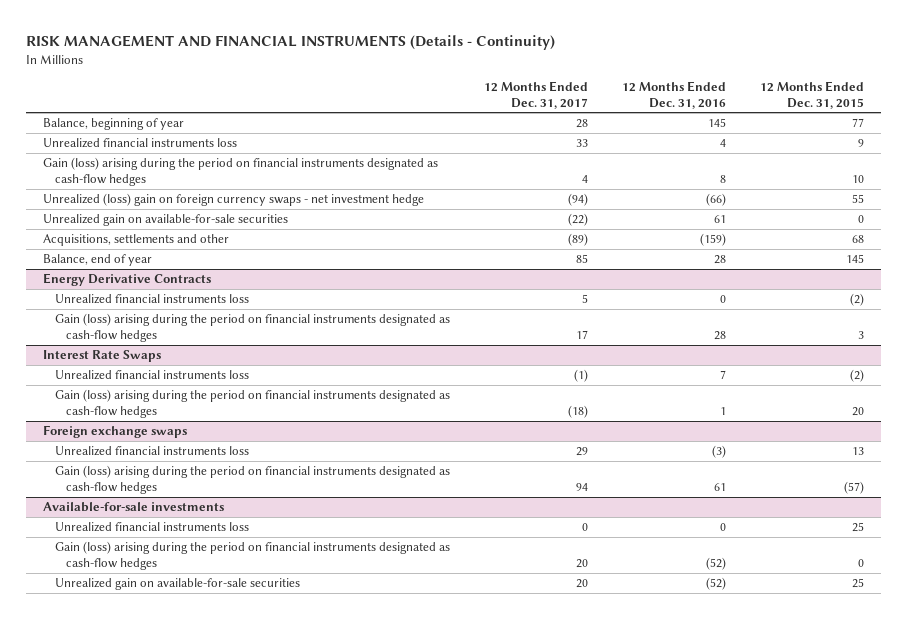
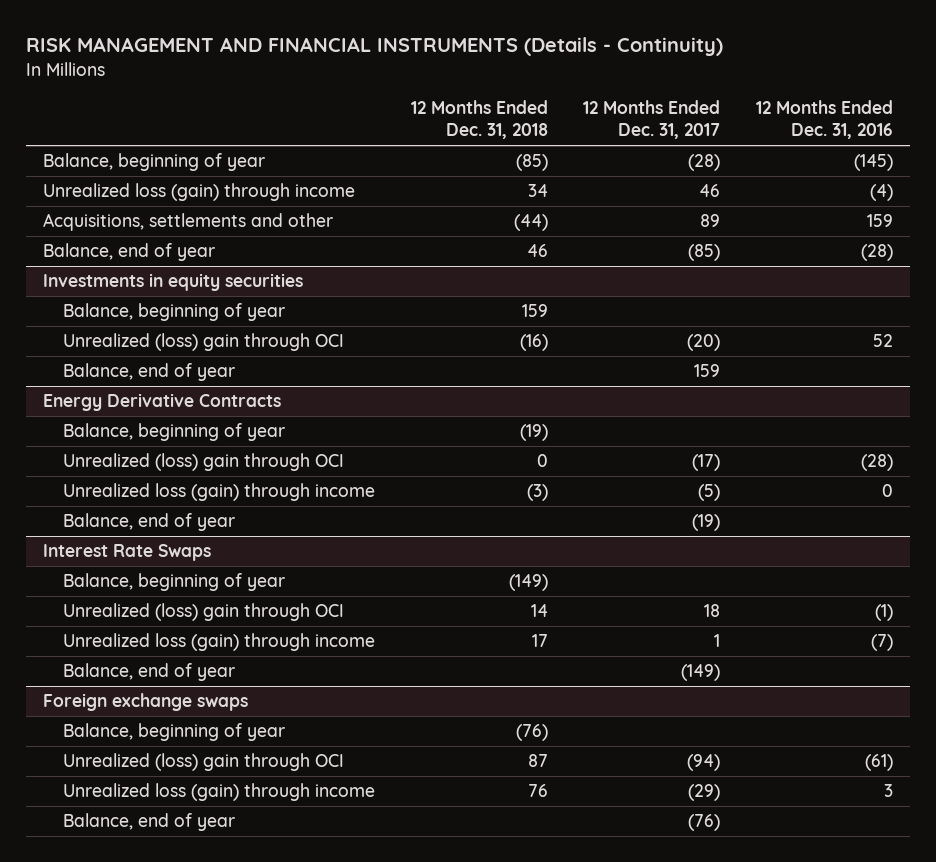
[760,80,865,109] 12 Months Ended Dec. 31, 2015 -> none
none -> [410,100,548,140] 12 Months Ended Dec. 31, 2018
[43,157,439,186] Gain (loss) arising during the period on financial instruments designated as cash-flow hedges -> none
[43,193,425,207] Unrealized (loss) gain on foreign currency swaps - net investment hedge -> none
[43,214,289,227] Unrealized gain on available-for-sale securities -> none
[575,119,588,129] 28 -> [688,154,721,172] (28)
[707,118,726,128] 145 -> [853,154,893,172] (145)
[43,138,238,149] Unrealized financial instruments loss -> [43,183,356,202] Unrealized loss (gain) through income
[575,139,588,148] 33 -> [699,184,721,198] 46
[719,139,726,148] 4 -> [869,184,893,202] (4)
[567,233,588,247] (89) -> [700,214,721,228] 89
[699,233,726,247] (159) -> [866,214,893,228] 159
[575,254,588,264] 85 -> [688,244,721,262] (85)
[713,255,726,265] 28 -> [860,244,893,262] (28)
none -> [43,273,304,292] Investments in equity securities
none -> [63,303,286,322] Balance, beginning of year
none -> [63,333,345,352] Unrealized (loss) gain through OCI
none -> [63,363,236,382] Balance, end of year
[54,313,450,342] Gain (loss) arising during the period on financial instruments designated as cash-flow hedges -> none
none -> [63,423,286,442] Balance, beginning of year
none -> [63,453,345,472] Unrealized (loss) gain through OCI
[54,294,249,305] Unrealized financial instruments loss -> [63,483,376,502] Unrealized loss (gain) through income
[581,294,588,304] 5 -> [698,484,721,502] (5)
none -> [63,513,236,532] Balance, end of year
[54,389,450,418] Gain (loss) arising during the period on financial instruments designated as cash-flow hedges -> none
none -> [63,573,286,592] Balance, beginning of year
none -> [63,603,345,622] Unrealized (loss) gain through OCI
[54,370,249,381] Unrealized financial instruments loss -> [63,633,376,652] Unrealized loss (gain) through income
[573,369,588,383] (1) -> [714,634,721,648] 1
[719,370,726,380] 7 -> [870,634,893,652] (7)
none -> [63,663,236,682] Balance, end of year
[54,465,450,494] Gain (loss) arising during the period on financial instruments designated as cash-flow hedges -> none
[43,502,225,513] Available-for-sale investments -> none
[54,522,249,533] Unrealized financial instruments loss -> none
[54,541,450,570] Gain (loss) arising during the period on financial instruments designated as cash-flow hedges -> none
[54,578,300,591] Unrealized gain on available-for-sale securities -> none
none -> [63,723,286,742] Balance, beginning of year
none -> [63,753,345,772] Unrealized (loss) gain through OCI
[54,446,249,457] Unrealized financial instruments loss -> [63,783,376,802] Unrealized loss (gain) through income
[575,447,588,457] 29 -> [688,784,721,802] (29)
[711,445,726,459] (3) -> [883,784,893,798] 3
none -> [63,813,236,832] Balance, end of year

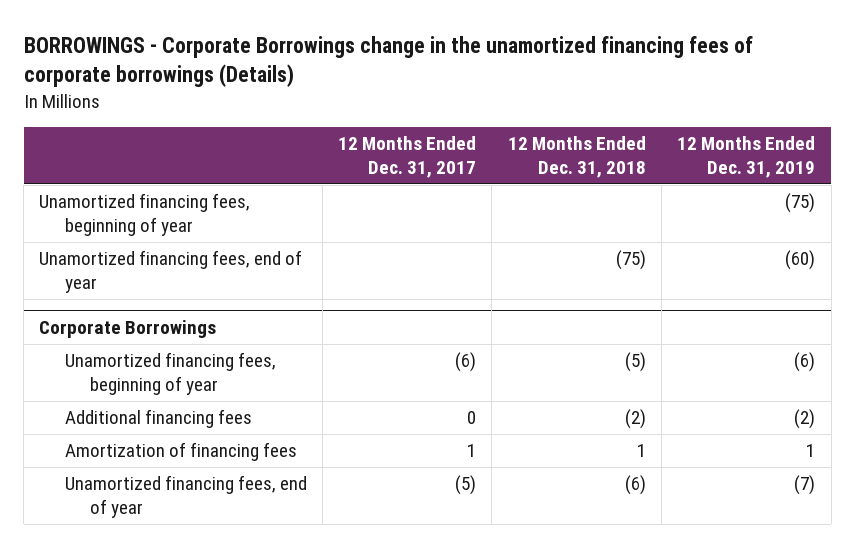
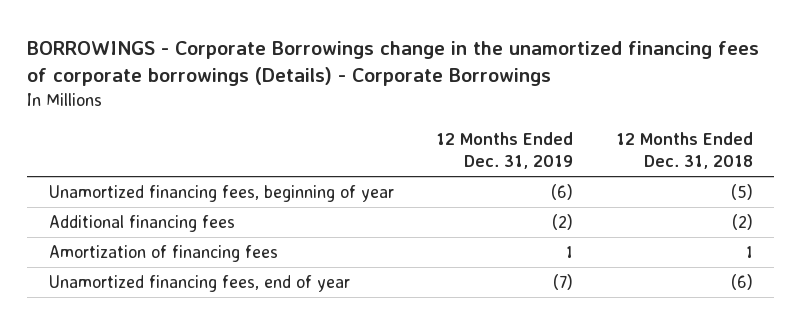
[23,35,753,88] BORROWINGS - Corporate Borrowings change in the unamortized financing fees of corporate borrowings (Details) -> [27,40,760,87] BORROWINGS - Corporate Borrowings change in the unamortized financing fees of corporate borrowings (Details) - Corporate Borrowings
[338,136,477,178] 12 Months Ended Dec. 31, 2017 -> none
[39,193,251,237] Unamortized financing fees, beginning of year -> none
[39,250,303,294] Unamortized financing fees, end of year -> none
[39,320,217,339] Corporate Borrowings -> none

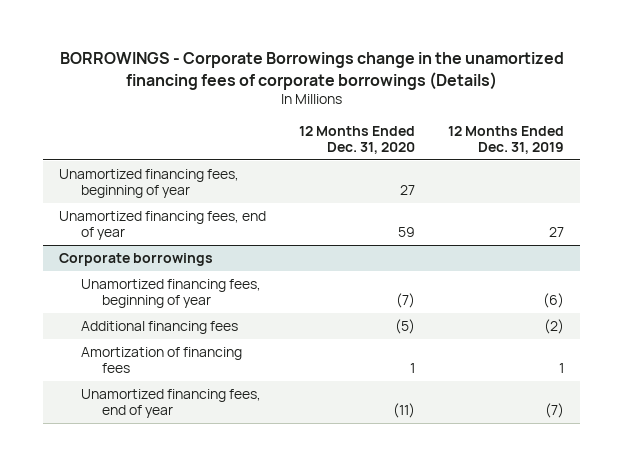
[27,40,760,87] BORROWINGS - Corporate Borrowings change in the unamortized financing fees of corporate borrowings (Details) - Corporate Borrowings -> [59,52,564,90] BORROWINGS - Corporate Borrowings change in the unamortized financing fees of corporate borrowings (Details)
[615,131,753,170] 12 Months Ended Dec. 31, 2018 -> none
none -> [299,125,416,155] 12 Months Ended Dec. 31, 2020
none -> [59,168,240,198] Unamortized financing fees, beginning of year
none -> [59,210,267,240] Unamortized financing fees, end of year
none -> [59,252,214,266] Corporate borrowings

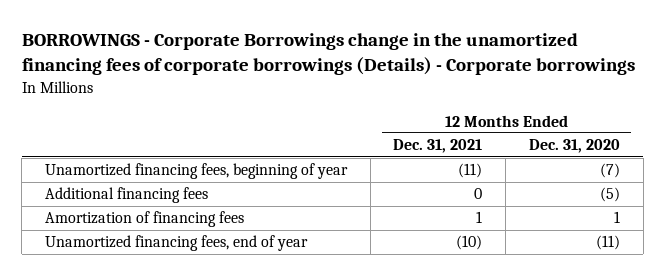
[59,52,564,90] BORROWINGS - Corporate Borrowings change in the unamortized financing fees of corporate borrowings (Details) -> [21,33,635,76] BORROWINGS - Corporate Borrowings change in the unamortized financing fees of corporate borrowings (Details) - Corporate borrowings
[447,125,564,155] 12 Months Ended Dec. 31, 2019 -> none
none -> [393,139,483,154] Dec. 31, 2021
[59,168,240,198] Unamortized financing fees, beginning of year -> none
[59,210,267,240] Unamortized financing fees, end of year -> none
[59,252,214,266] Corporate borrowings -> none

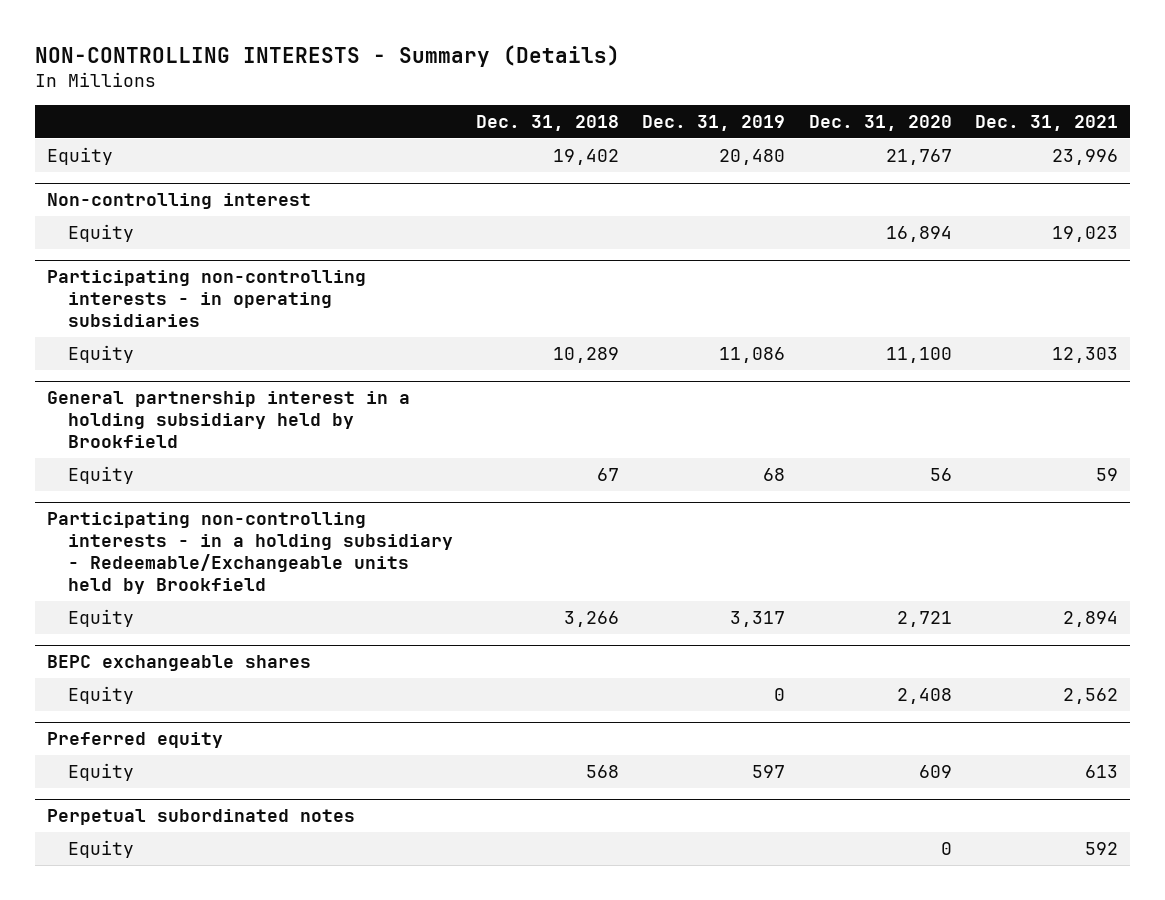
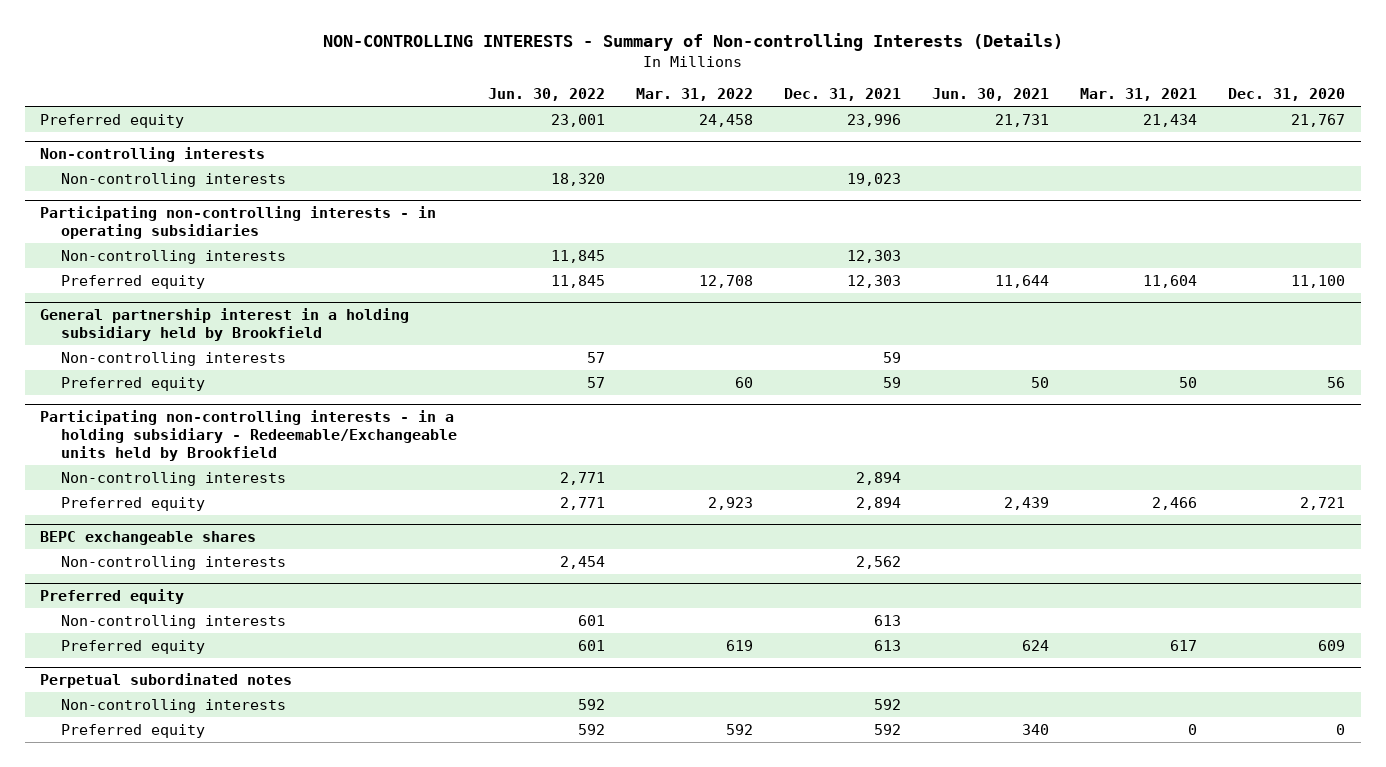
[35,44,621,67] NON-CONTROLLING INTERESTS - Summary (Details) -> [322,33,1063,52] NON-CONTROLLING INTERESTS - Summary of Non-controlling Interests (Details)
[475,114,619,131] Dec. 31, 2018 -> none
[642,114,786,131] Dec. 31, 2019 -> none
none -> [488,88,606,102] Jun. 30, 2022
none -> [636,88,754,102] Mar. 31, 2022
none -> [932,88,1050,102] Jun. 30, 2021
none -> [1080,88,1198,102] Mar. 31, 2021
[67,224,134,243] Equity -> none
[46,147,113,166] Equity -> [40,113,185,128] Preferred equity
[46,193,311,210] Non-controlling interest -> [40,146,266,162] Non-controlling interests
none -> [60,172,286,187] Non-controlling interests
none -> [60,249,286,264] Non-controlling interests
[67,345,134,364] Equity -> [60,274,205,289] Preferred equity
none -> [60,351,286,366] Non-controlling interests
[67,466,134,485] Equity -> [60,376,205,391] Preferred equity
none -> [60,471,286,486] Non-controlling interests
[67,609,134,628] Equity -> [60,496,205,511] Preferred equity
[67,686,134,705] Equity -> none
none -> [60,555,286,570] Non-controlling interests
none -> [60,614,286,629] Non-controlling interests
[67,763,134,782] Equity -> [60,639,205,654] Preferred equity
none -> [60,698,286,713] Non-controlling interests
[67,840,134,859] Equity -> [60,723,205,738] Preferred equity

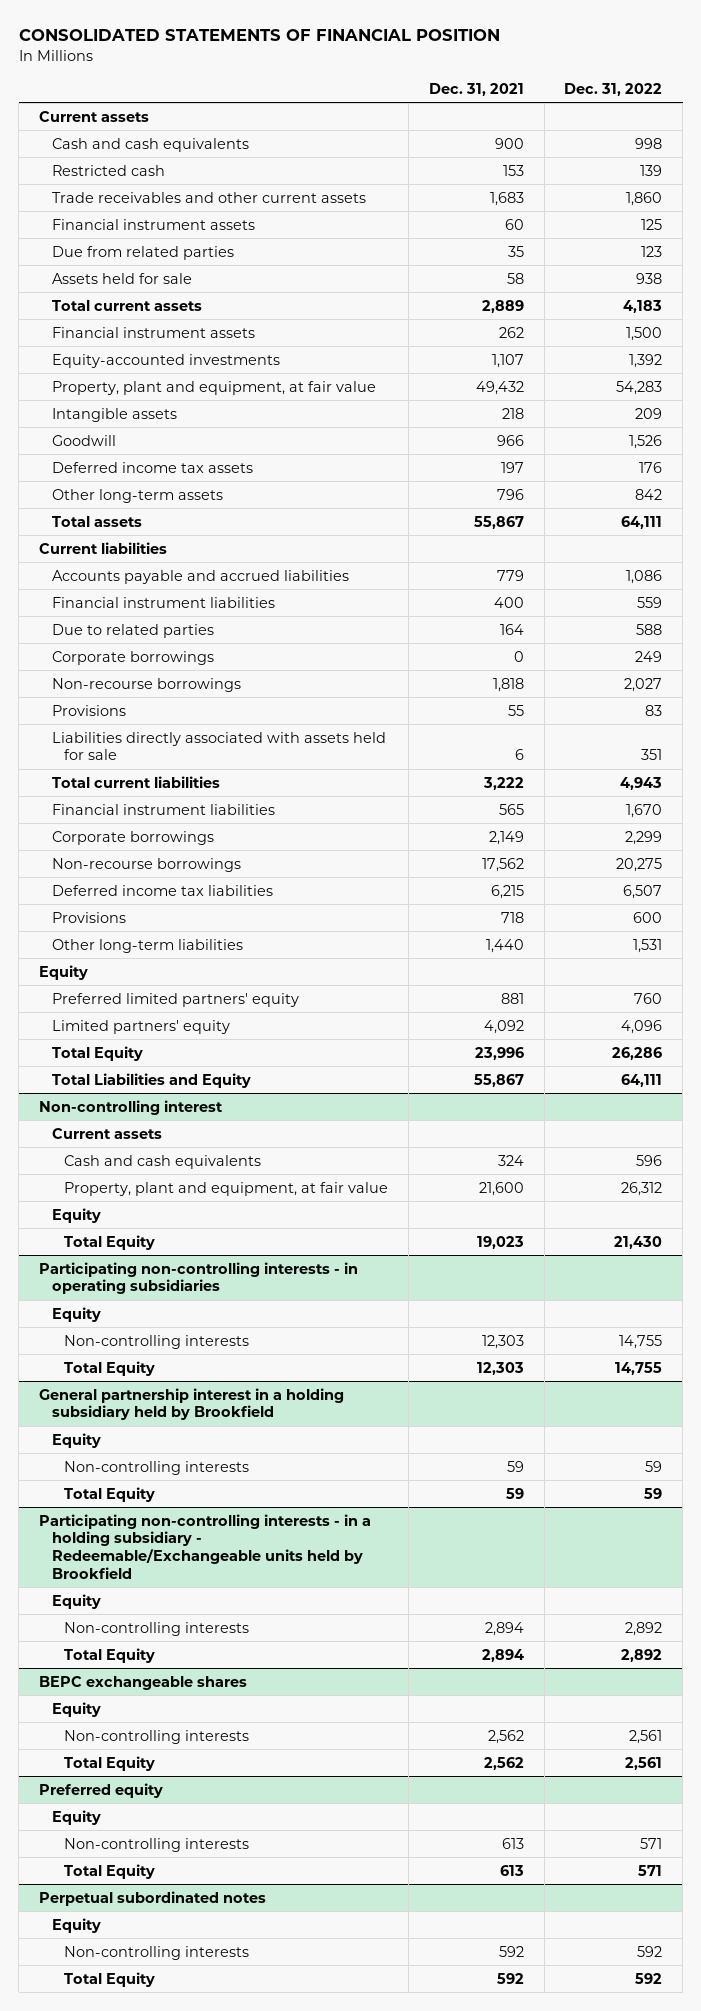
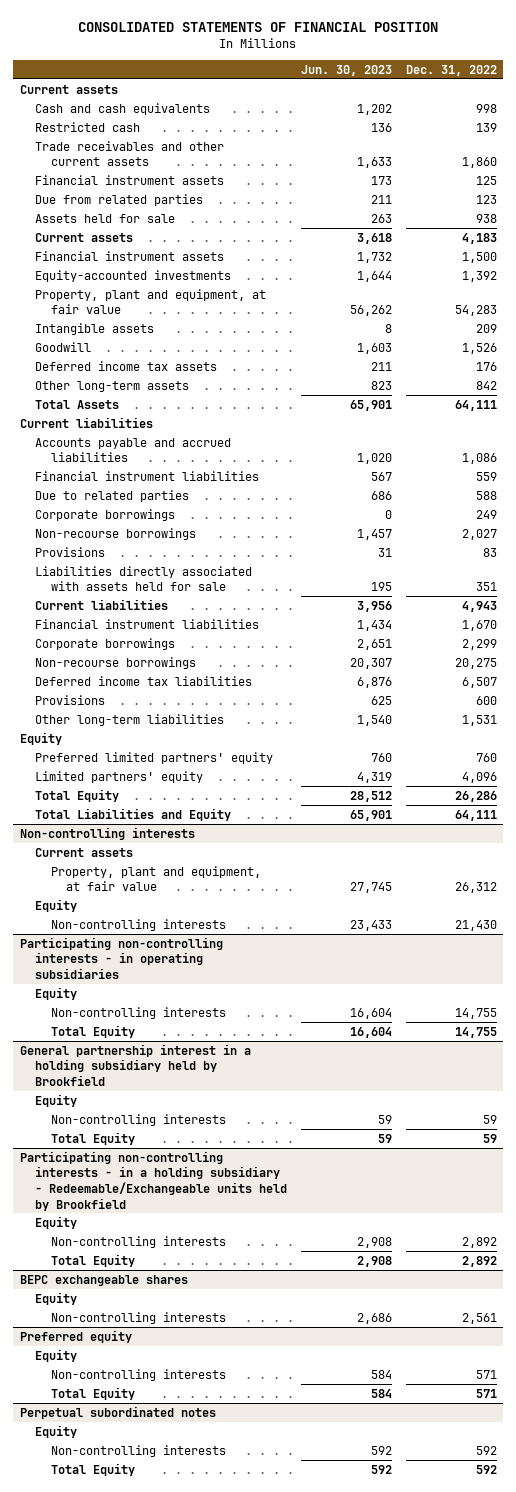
[428,82,524,96] Dec. 31, 2021 -> none
none -> [300,64,392,76] Jun. 30, 2023
[51,299,202,311] Total current assets -> [35,232,134,242] Current assets
[51,515,142,527] Total assets -> [35,399,120,409] Total Assets
[51,775,220,788] Total current liabilities -> [35,598,169,610] Current liabilities
[38,1099,223,1115] Non-controlling interest -> [19,826,195,840] Non-controlling interests
[64,1154,262,1169] Cash and cash equivalents -> none
[64,1234,156,1250] Total Equity -> [50,918,226,931] Non-controlling interests
[64,1755,156,1771] Total Equity -> none

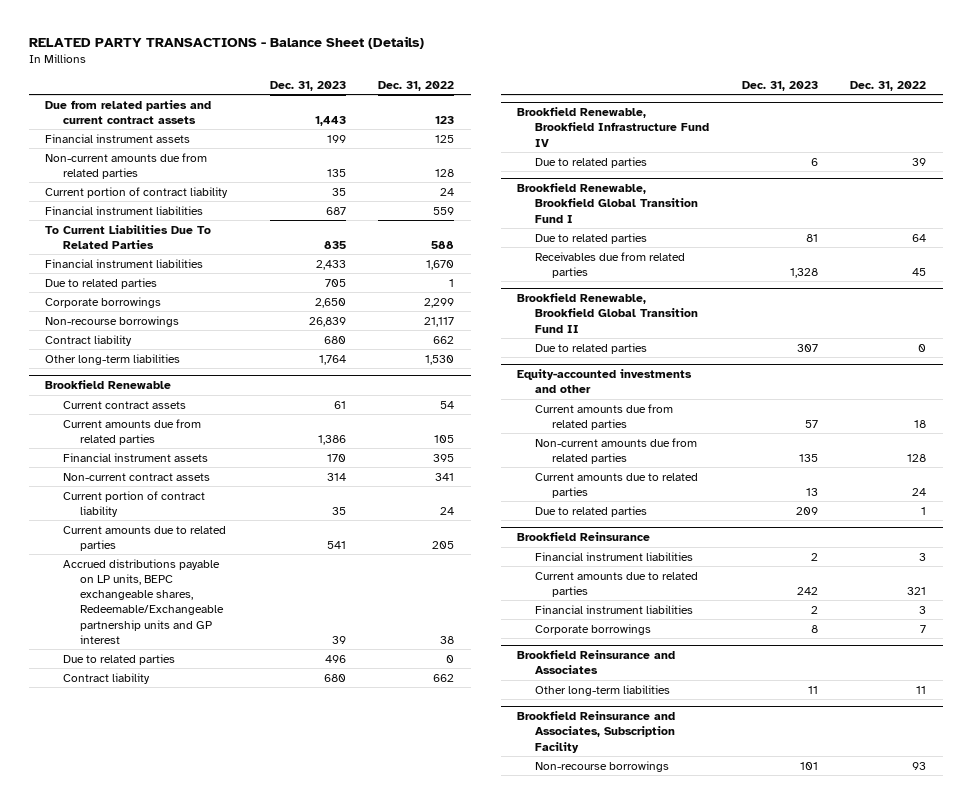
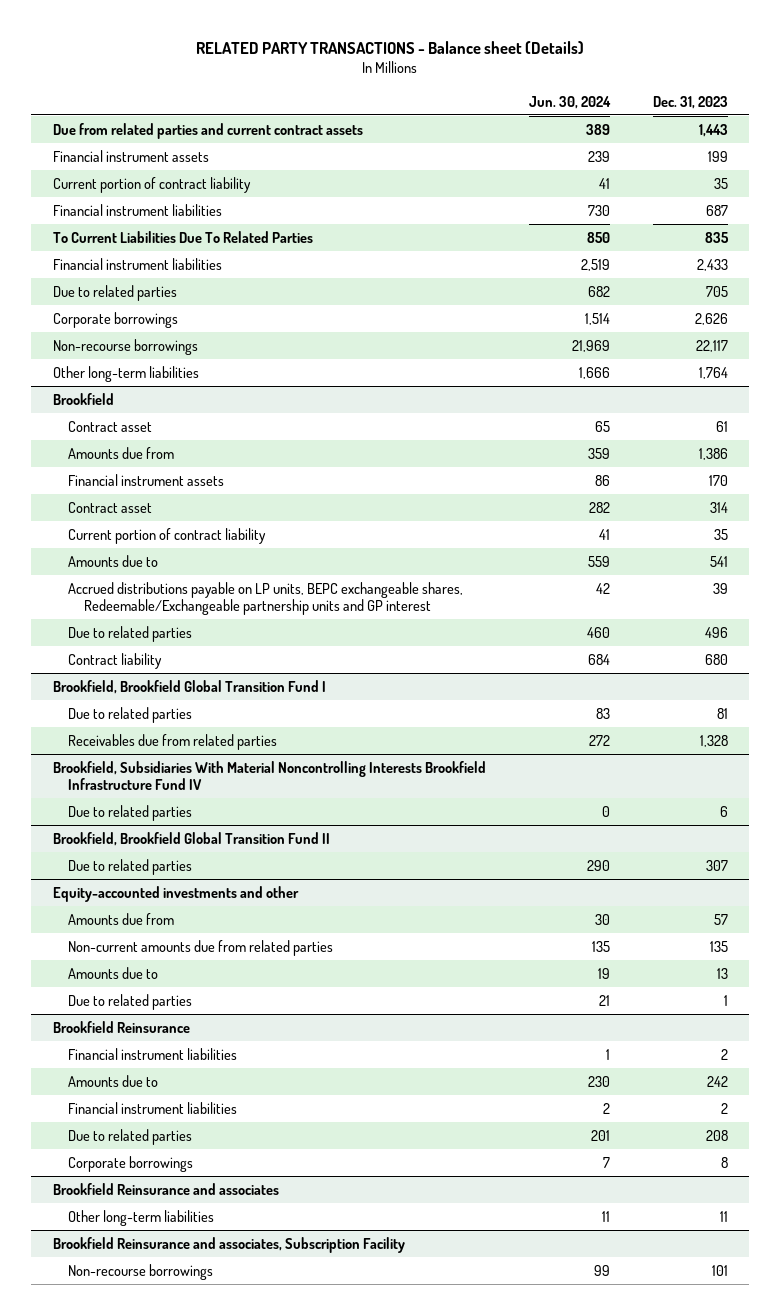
[28,36,424,50] RELATED PARTY TRANSACTIONS - Balance Sheet (Details) -> [196,40,585,54] RELATED PARTY TRANSACTIONS - Balance sheet (Details)
[378,80,455,91] Dec. 31, 2022 -> none
none -> [528,95,611,109] Jun. 30, 2024
[45,152,208,179] Non-current amounts due from related parties -> none
[45,334,133,346] Contract liability -> none
[314,297,346,308] 2,650 -> [694,312,728,325] 2,626
[308,316,346,327] 26,839 -> [695,339,728,352] 22,117
[45,380,172,390] Brookfield Renewable -> [52,392,114,405] Brookfield
[62,400,186,409] Current contract assets -> [68,420,153,432] Contract asset
[62,418,201,445] Current amounts due from related parties -> [68,446,175,459] Amounts due from
[62,472,210,481] Non-current contract assets -> [68,501,153,513] Contract asset
[62,525,226,551] Current amounts due to related parties -> [68,554,159,567] Amounts due to
[517,107,709,147] Brookfield Renewable, Brookfield Infrastructure Fund IV -> none
[534,156,647,168] Due to related parties -> none
[517,183,698,223] Brookfield Renewable, Brookfield Global Transition Fund I -> [52,679,326,694] Brookfield, Brookfield Global Transition Fund I
none -> [52,760,486,790] Brookfield, Subsidiaries With Material Noncontrolling Interests Brookfield Infrastructure Fund IV
none -> [68,804,193,821] Due to related parties
[517,293,698,333] Brookfield Renewable, Brookfield Global Transition Fund II -> [52,831,330,846] Brookfield, Brookfield Global Transition Fund II
[534,403,673,430] Current amounts due from related parties -> [68,912,175,925] Amounts due from
[534,472,698,498] Current amounts due to related parties -> [68,966,159,979] Amounts due to
[795,506,818,515] 209 -> [723,994,728,1006] 1
[534,571,698,597] Current amounts due to related parties -> [68,1074,159,1087] Amounts due to
none -> [68,1128,193,1145] Due to related parties
[517,650,676,675] Brookfield Reinsurance and Associates -> [52,1182,279,1195] Brookfield Reinsurance and associates
[517,711,676,753] Brookfield Reinsurance and Associates, Subscription Facility -> [52,1236,405,1253] Brookfield Reinsurance and associates, Subscription Facility

